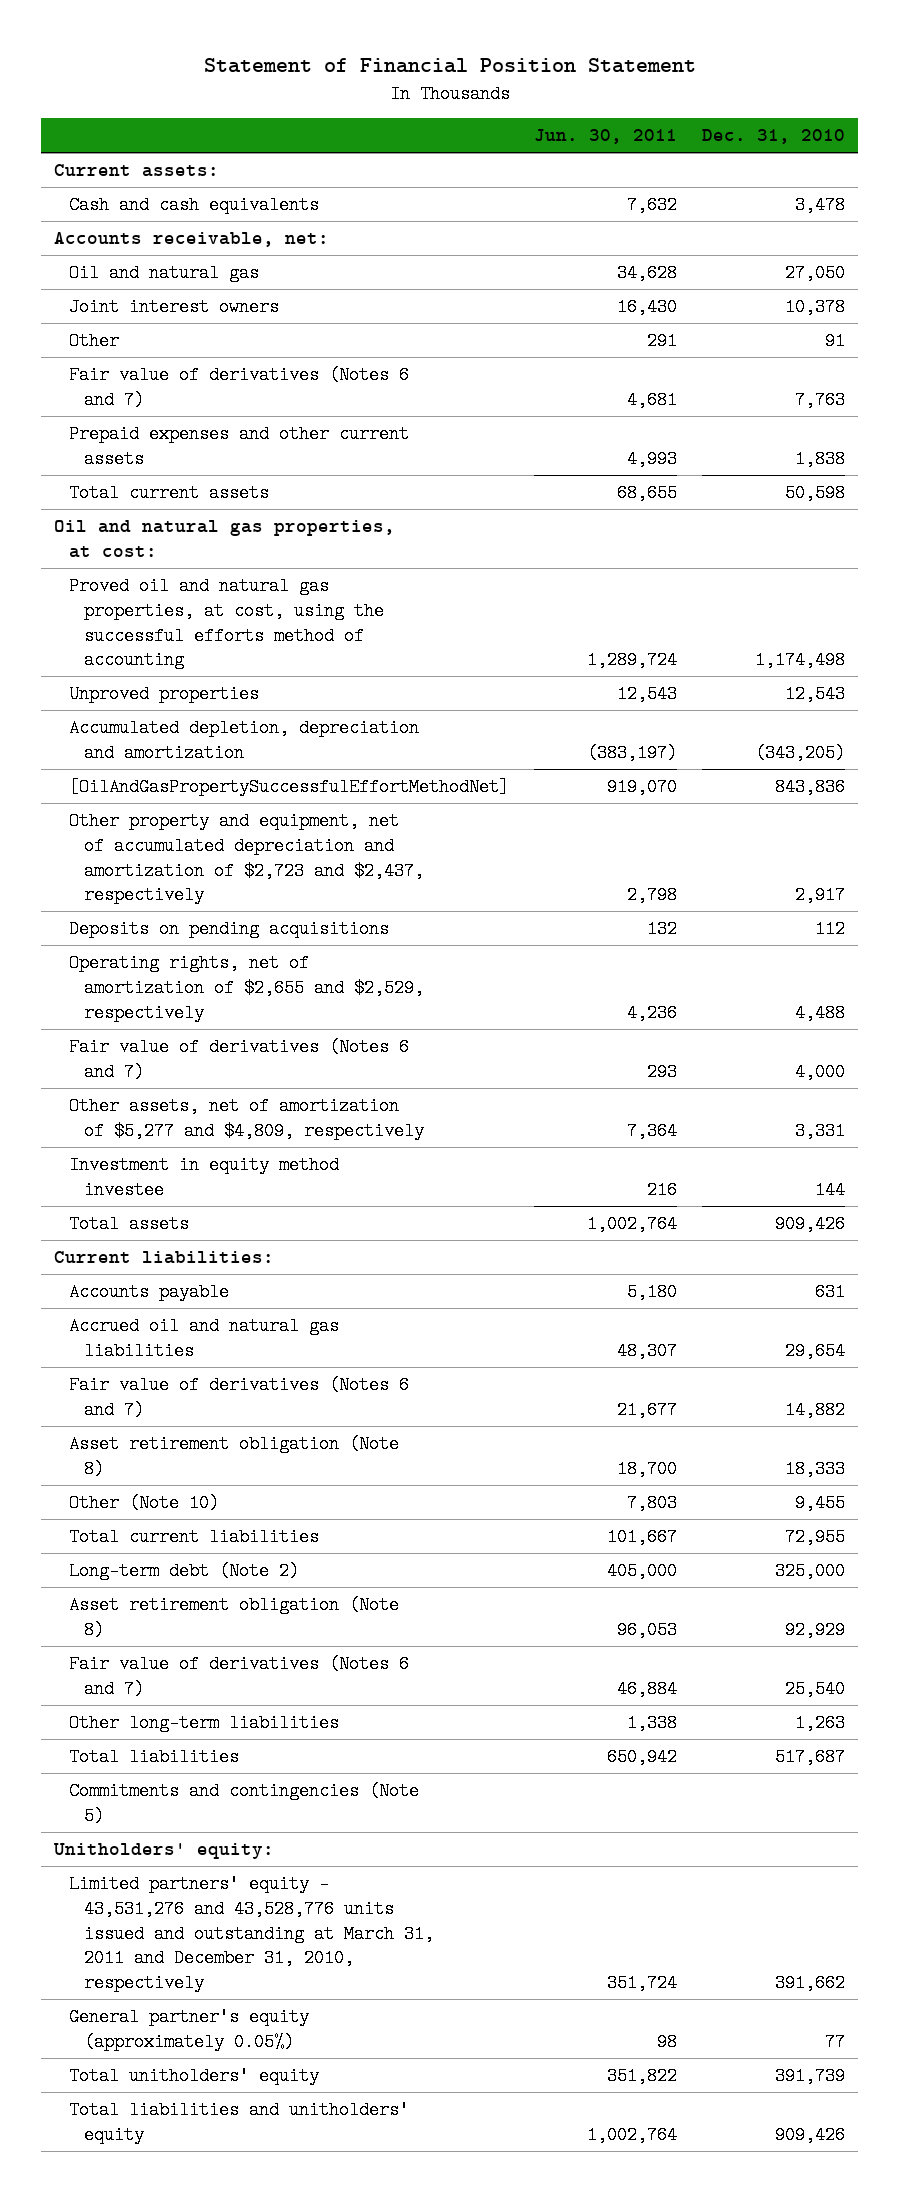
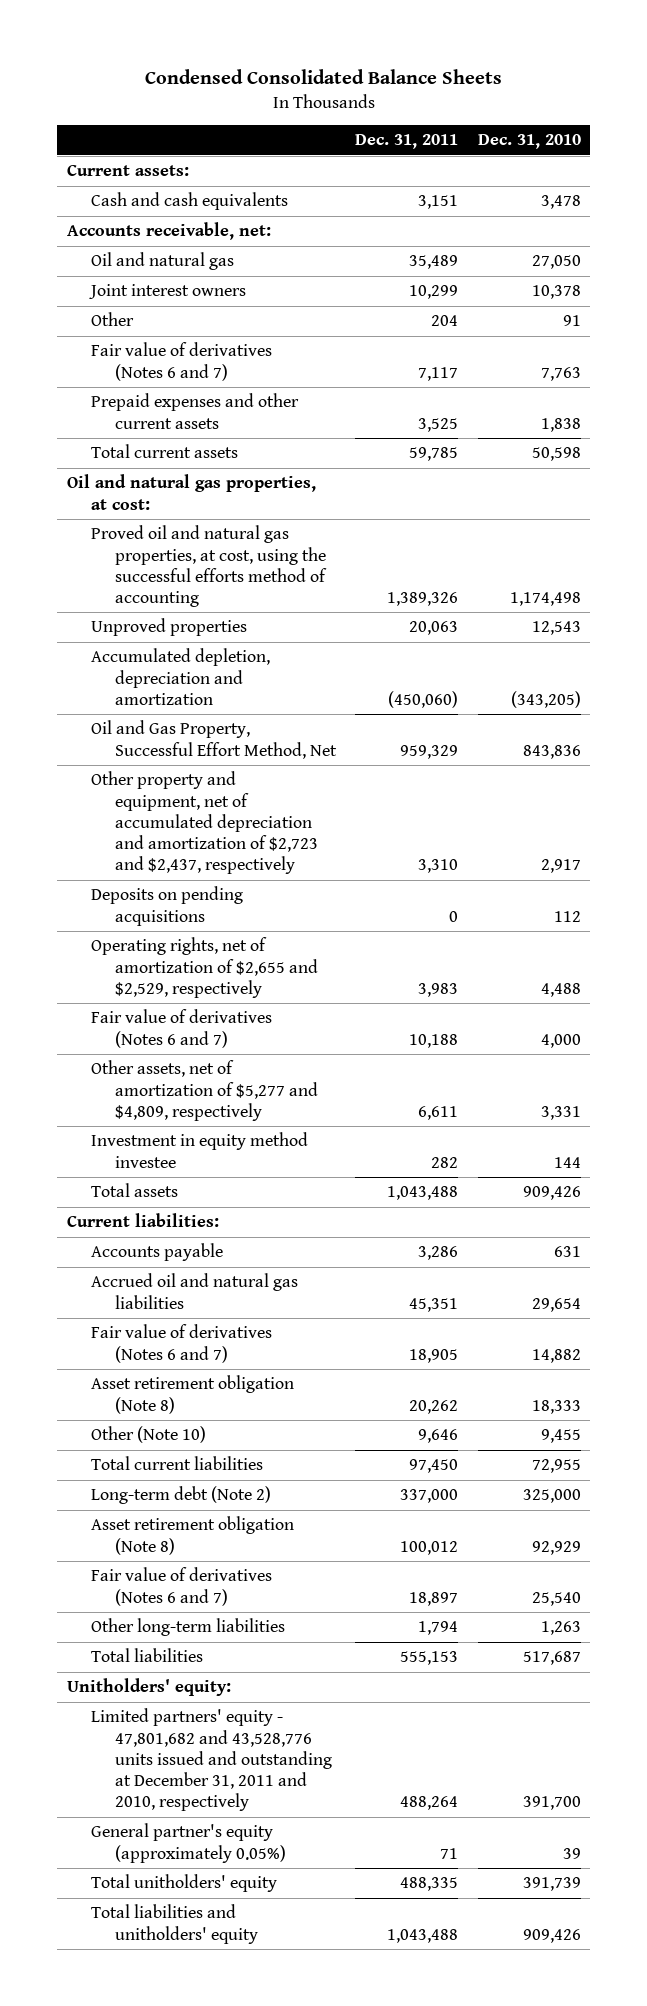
[203,57,696,73] Statement of Financial Position Statement -> [144,68,502,84] Condensed Consolidated Balance Sheets
[534,129,678,145] Jun. 30, 2011 -> none
none -> [355,134,459,150] Dec. 31, 2011
[69,778,510,797] [OilAndGasPropertySuccessfulEffortMethodNet] -> [90,720,337,759] Oil and Gas Property, Successful Effort Method, Net
[69,1782,420,1825] Commitments and contingencies (Note 5) -> none
[69,1875,435,1993] Limited partners' equity - 43,531,276 and 43,528,776 units issued and outstanding at March 31, 2011 and December 31, 2010, respectively -> [90,1708,332,1812] Limited partners' equity - 47,801,682 and 43,528,776 units issued and outstanding at December 31, 2011 and 2010, respectively
[775,1974,846,1993] 391,662 -> [522,1796,581,1811] 391,700
[825,2032,846,2051] 77 -> [562,1847,581,1859] 39

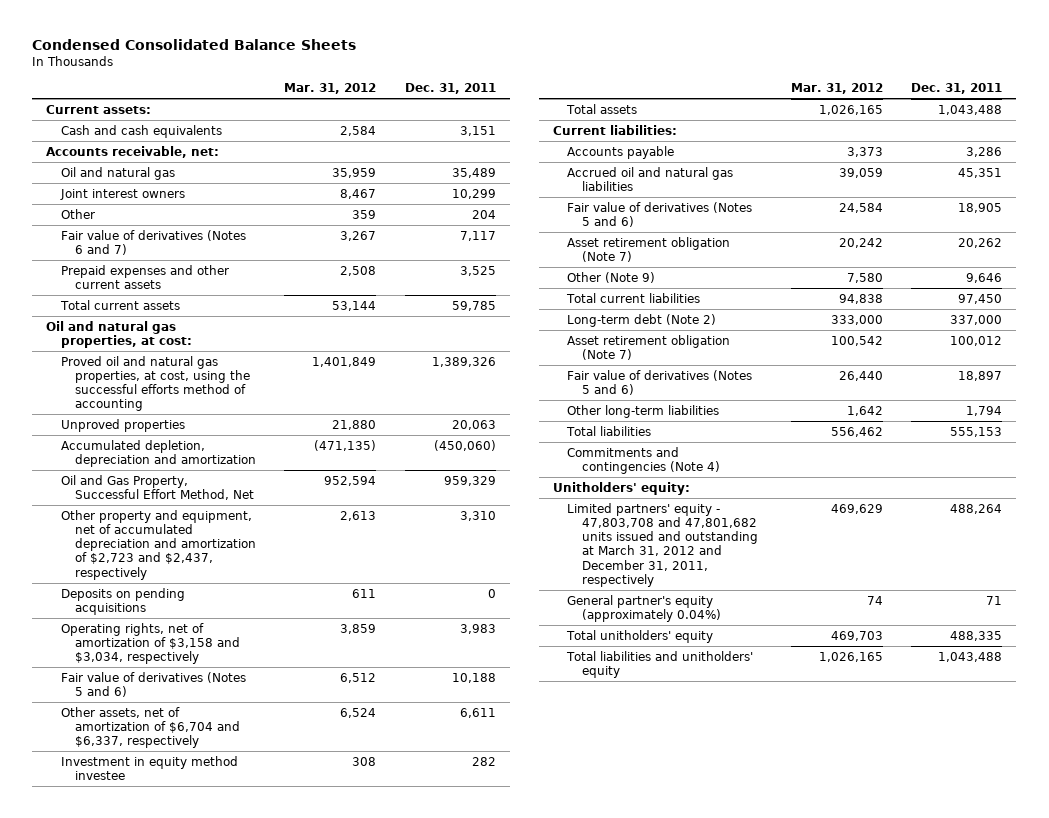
[477,134,581,150] Dec. 31, 2010 -> none
none -> [284,83,377,95] Mar. 31, 2012
[90,937,318,998] Operating rights, net of amortization of $2,655 and $2,529, respectively -> [60,622,241,665] Operating rights, net of amortization of $3,158 and $3,034, respectively
[90,1009,272,1048] Fair value of derivatives (Notes 6 and 7) -> [60,671,246,697] Fair value of derivatives (Notes 5 and 6)
[90,1060,318,1121] Other assets, net of amortization of $5,277 and $4,809, respectively -> [60,706,241,749] Other assets, net of amortization of $6,704 and $6,337, respectively
[90,1324,272,1363] Fair value of derivatives (Notes 6 and 7) -> [567,201,753,227] Fair value of derivatives (Notes 5 and 6)
[90,1375,294,1414] Asset retirement obligation (Note 8) -> [567,236,731,262] Asset retirement obligation (Note 7)
[90,1426,206,1444] Other (Note 10) -> [567,271,656,283] Other (Note 9)
[90,1516,294,1555] Asset retirement obligation (Note 8) -> [567,334,731,360] Asset retirement obligation (Note 7)
[90,1567,272,1606] Fair value of derivatives (Notes 6 and 7) -> [567,369,753,395] Fair value of derivatives (Notes 5 and 6)
none -> [567,446,720,474] Commitments and contingencies (Note 4)
[90,1708,332,1812] Limited partners' equity - 47,801,682 and 43,528,776 units issued and outstanding at December 31, 2011 and 2010, respectively -> [567,502,758,587] Limited partners' equity - 47,803,708 and 47,801,682 units issued and outstanding at March 31, 2012 and December 31, 2011, respectively
[90,1823,286,1863] General partner's equity (approximately 0.05%) -> [567,594,721,622] General partner's equity (approximately 0.04%)

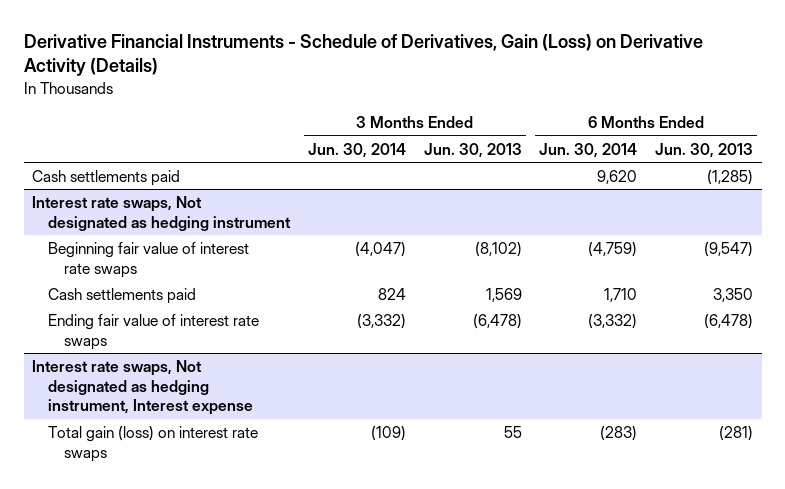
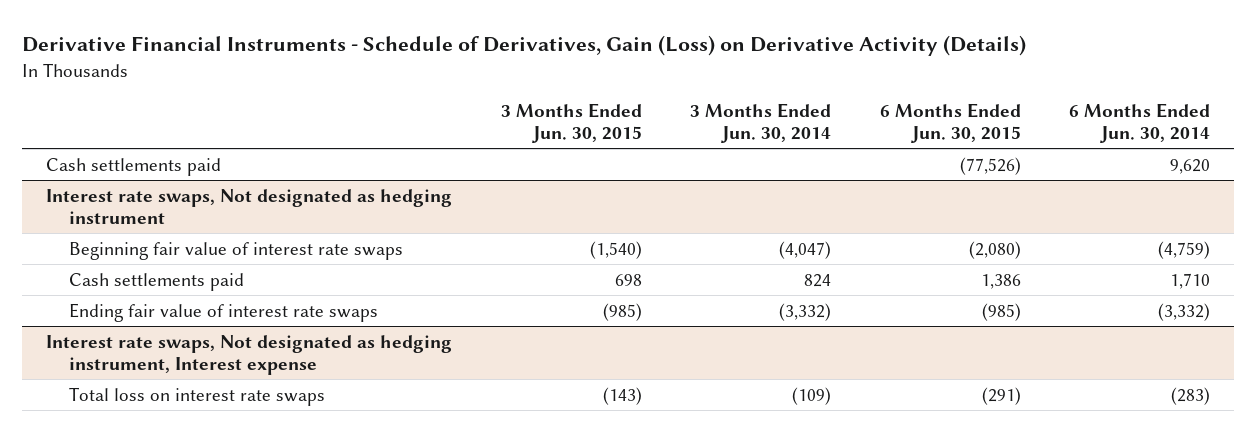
[423,142,522,158] Jun. 30, 2013 -> none
[654,142,753,158] Jun. 30, 2013 -> none
none -> [500,102,642,143] 3 Months Ended Jun. 30, 2015
none -> [879,102,1021,143] 6 Months Ended Jun. 30, 2015
[48,425,259,462] Total gain (loss) on interest rate swaps -> [69,386,326,406] Total loss on interest rate swaps

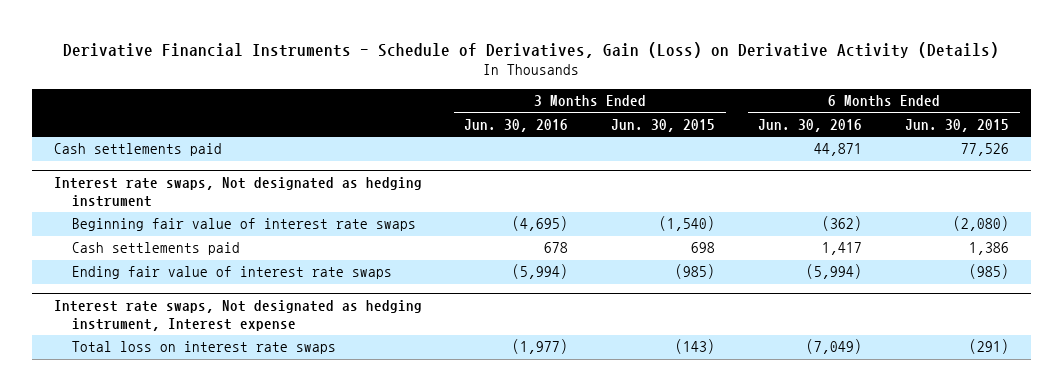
[690,102,832,143] 3 Months Ended Jun. 30, 2014 -> none
[1069,102,1211,143] 6 Months Ended Jun. 30, 2014 -> none
none -> [464,119,569,133] Jun. 30, 2016
none -> [758,119,863,133] Jun. 30, 2016
[959,156,1021,175] (77,526) -> [961,143,1010,157] 77,526

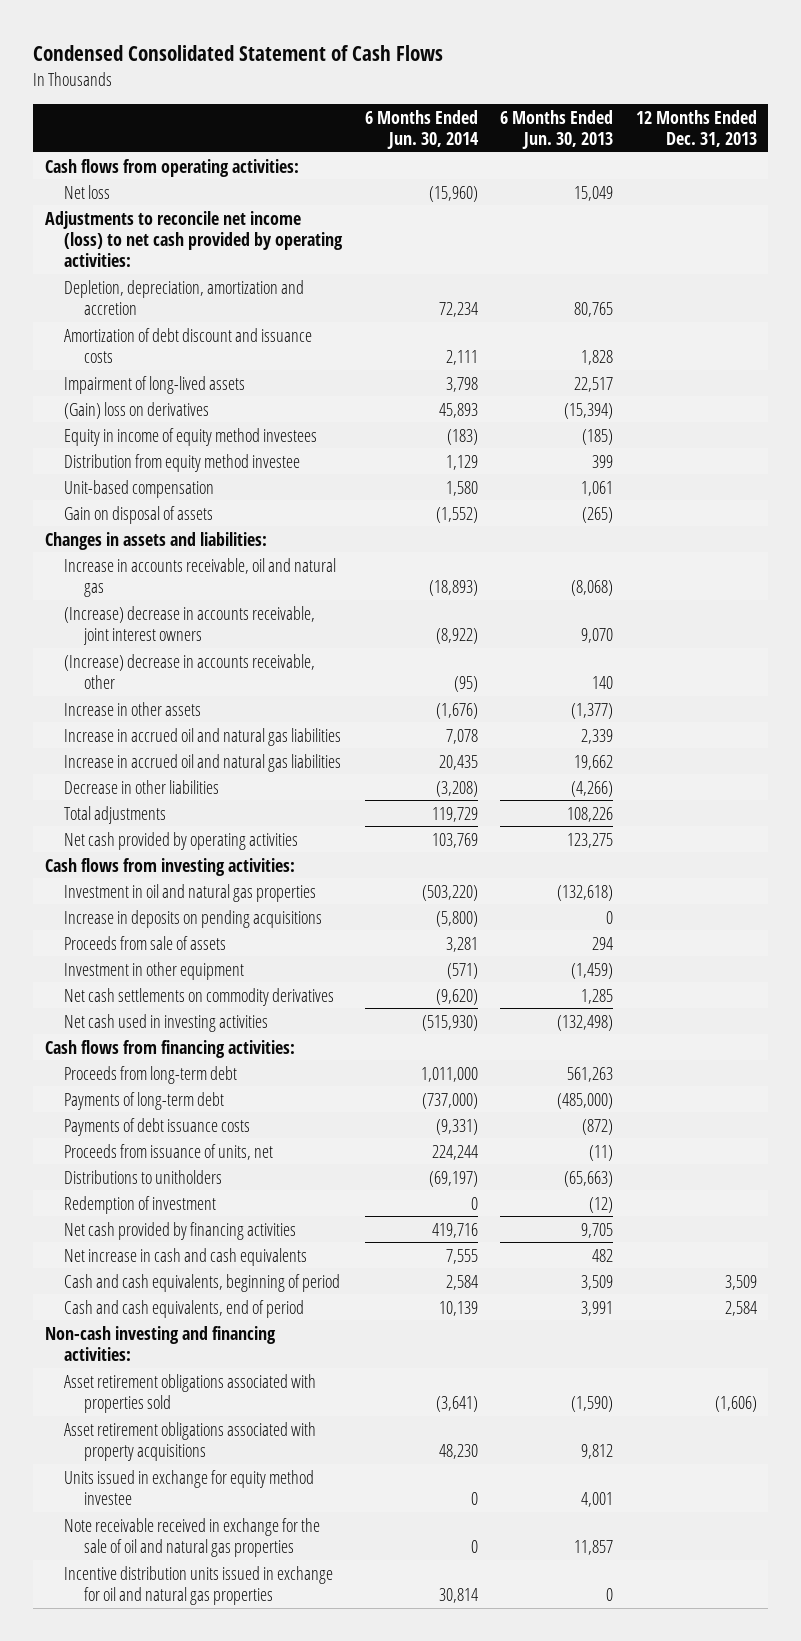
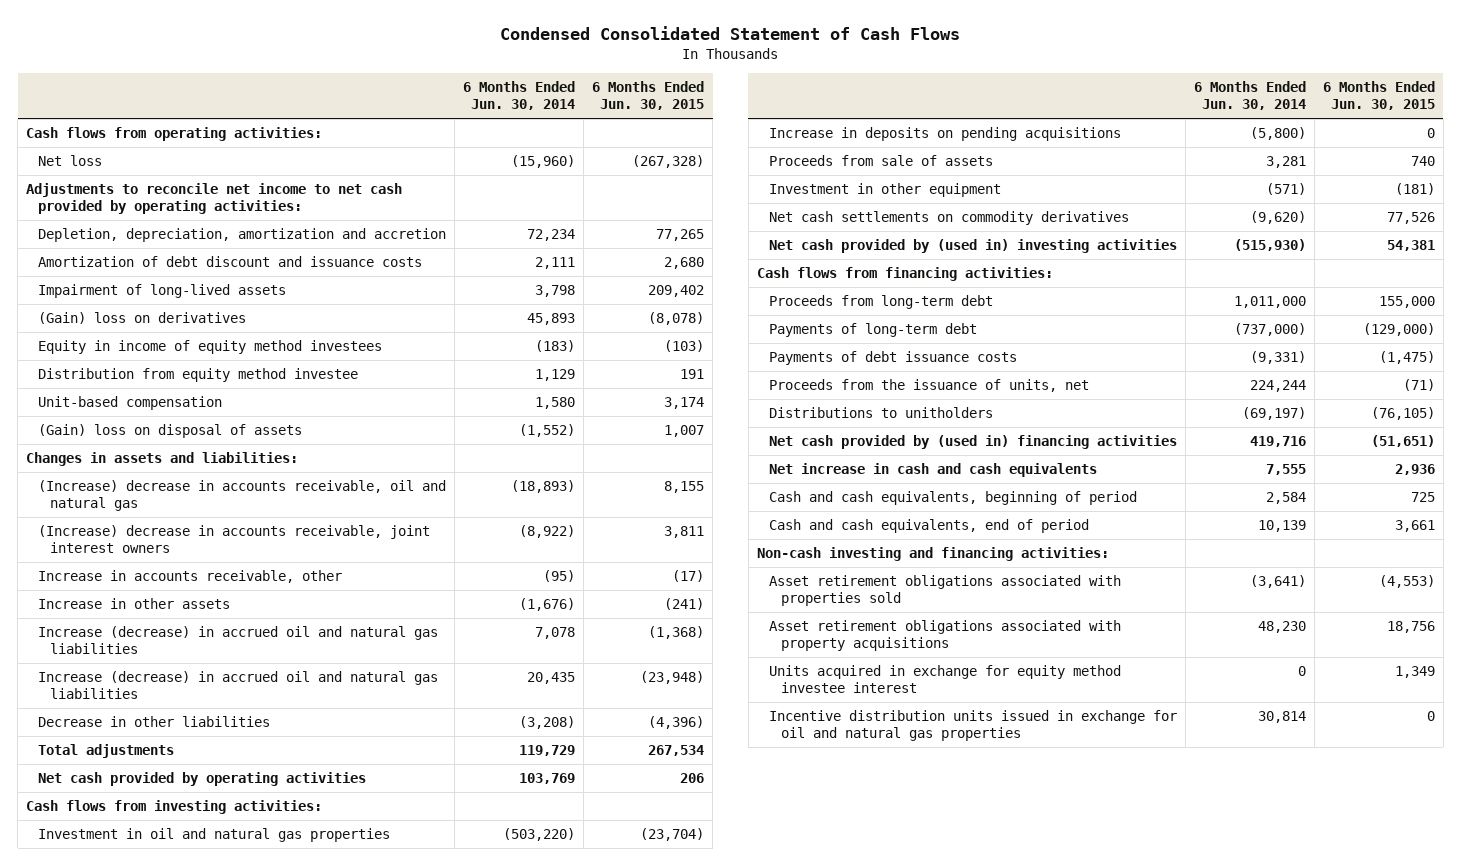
[500,109,614,149] 6 Months Ended Jun. 30, 2013 -> none
[635,109,757,147] 12 Months Ended Dec. 31, 2013 -> none
none -> [592,81,705,111] 6 Months Ended Jun. 30, 2015
[44,210,344,268] Adjustments to reconcile net income (loss) to net cash provided by operating activities: -> [26,183,403,215] Adjustments to reconcile net income to net cash provided by operating activities:
[64,505,214,524] Gain on disposal of assets -> [38,424,303,439] (Gain) loss on disposal of assets
[64,557,337,597] Increase in accounts receivable, oil and natural gas -> [38,480,447,512] (Increase) decrease in accounts receivable, oil and natural gas
[64,653,316,689] (Increase) decrease in accounts receivable, other -> [38,570,343,584] Increase in accounts receivable, other
[64,727,342,746] Increase in accrued oil and natural gas liabilities -> [38,626,439,655] Increase (decrease) in accrued oil and natural gas liabilities
[64,753,342,772] Increase in accrued oil and natural gas liabilities -> [38,671,439,700] Increase (decrease) in accrued oil and natural gas liabilities
[64,1013,269,1032] Net cash used in investing activities -> [768,239,1177,254] Net cash provided by (used in) investing activities
[64,1143,274,1160] Proceeds from issuance of units, net -> [768,379,1089,393] Proceeds from the issuance of units, net
[64,1195,217,1214] Redemption of investment -> none
[64,1221,297,1240] Net cash provided by financing activities -> [768,435,1177,450] Net cash provided by (used in) financing activities
[64,1517,321,1557] Note receivable received in exchange for the sale of oil and natural gas properties -> none
[64,1469,315,1505] Units issued in exchange for equity method investee -> [768,665,1121,694] Units acquired in exchange for equity method investee interest

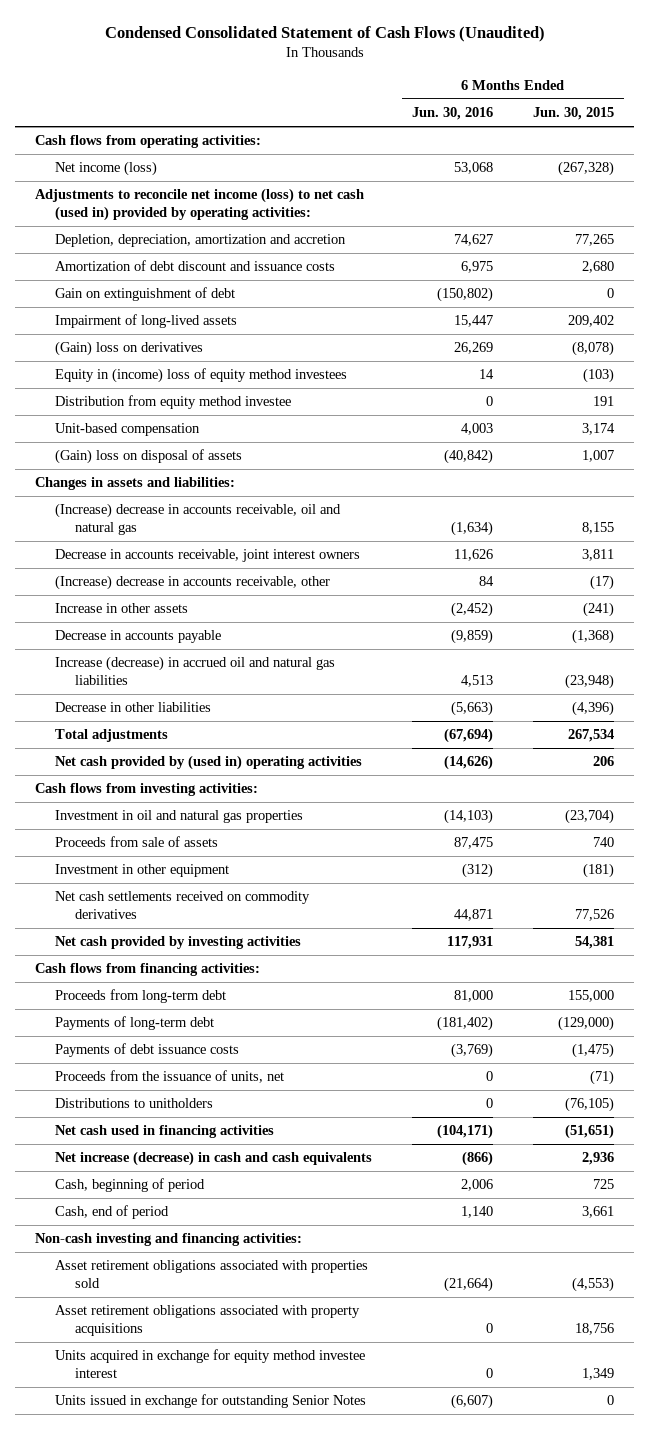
[500,25,961,40] Condensed Consolidated Statement of Cash Flows -> [104,25,545,42] Condensed Consolidated Statement of Cash Flows (Unaudited)
[463,81,576,111] 6 Months Ended Jun. 30, 2014 -> none
none -> [412,107,494,121] Jun. 30, 2016
[38,155,103,167] Net loss -> [55,161,158,177] Net income (loss)
[26,183,403,215] Adjustments to reconcile net income to net cash provided by operating activities: -> [35,188,365,222] Adjustments to reconcile net income (loss) to net cash (used in) provided by operating activities:
none -> [55,287,236,302] Gain on extinguishment of debt
[38,340,383,355] Equity in income of equity method investees -> [55,368,348,384] Equity in (income) loss of equity method investees
[38,525,431,554] (Increase) decrease in accounts receivable, joint interest owners -> [55,549,361,563] Decrease in accounts receivable, joint interest owners
[38,570,343,584] Increase in accounts receivable, other -> [55,575,331,591] (Increase) decrease in accounts receivable, other
[38,626,439,655] Increase (decrease) in accrued oil and natural gas liabilities -> [55,630,222,644] Decrease in accounts payable
[38,772,367,787] Net cash provided by operating activities -> [55,755,363,771] Net cash provided by (used in) operating activities
[768,127,1121,142] Increase in deposits on pending acquisitions -> none
[768,211,1129,226] Net cash settlements on commodity derivatives -> [55,891,311,920] Net cash settlements received on commodity derivatives
[768,239,1177,254] Net cash provided by (used in) investing activities -> [55,936,302,950] Net cash provided by investing activities
[768,435,1177,450] Net cash provided by (used in) financing activities -> [55,1125,275,1139] Net cash used in financing activities
[768,463,1097,478] Net increase in cash and cash equivalents -> [55,1151,373,1167] Net increase (decrease) in cash and cash equivalents
[768,491,1137,506] Cash and cash equivalents, beginning of period -> [55,1178,206,1193] Cash, beginning of period
[768,519,1089,534] Cash and cash equivalents, end of period -> [55,1205,170,1220] Cash, end of period
[768,710,1177,742] Incentive distribution units issued in exchange for oil and natural gas properties -> none
none -> [55,1394,367,1409] Units issued in exchange for outstanding Senior Notes

